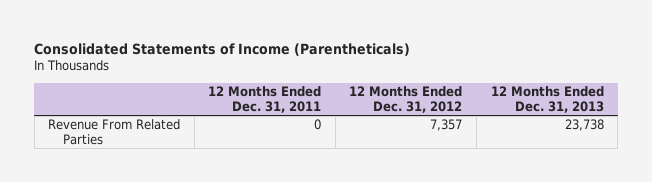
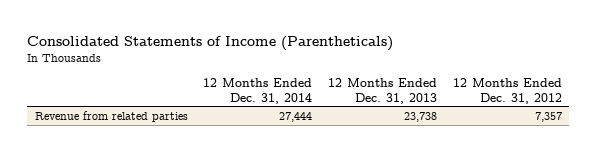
[208,85,322,113] 12 Months Ended Dec. 31, 2011 -> none
none -> [203,78,313,104] 12 Months Ended Dec. 31, 2014
[48,119,181,146] Revenue From Related Parties -> [34,110,188,122] Revenue from related parties

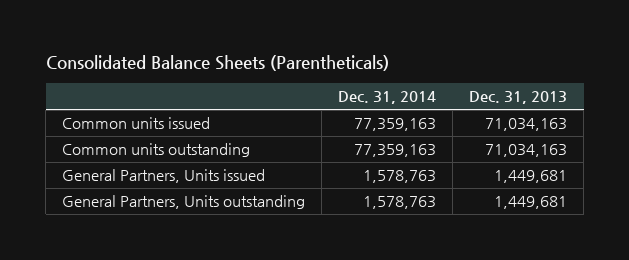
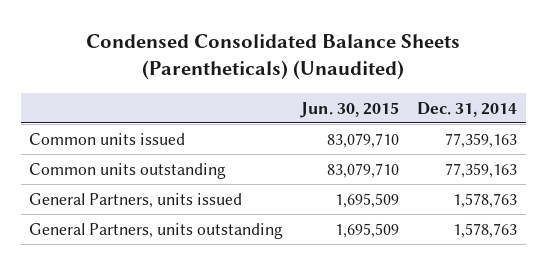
[45,55,389,72] Consolidated Balance Sheets (Parentheticals) -> [86,33,461,81] Condensed Consolidated Balance Sheets (Parentheticals) (Unaudited)
[469,91,568,105] Dec. 31, 2013 -> none
none -> [300,101,400,118] Jun. 30, 2015
[62,169,266,184] General Partners, Units issued -> [29,192,243,208] General Partners, units issued
[62,195,306,210] General Partners, Units outstanding -> [29,222,284,239] General Partners, units outstanding

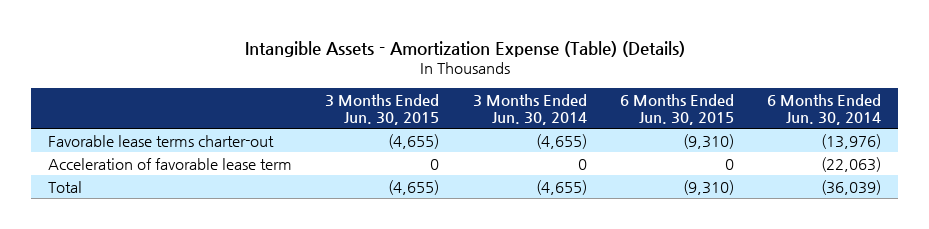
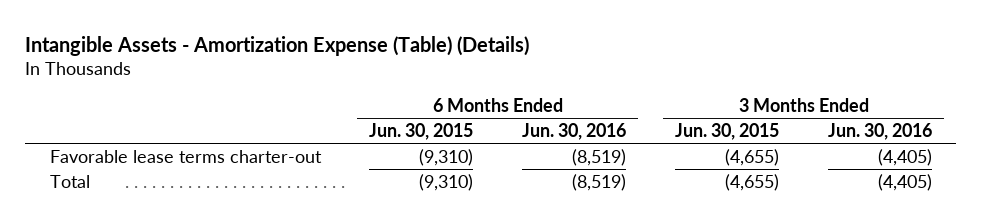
[472,93,587,125] 3 Months Ended Jun. 30, 2014 -> none
[767,93,882,125] 6 Months Ended Jun. 30, 2014 -> none
none -> [522,123,627,141] Jun. 30, 2016
none -> [827,123,932,141] Jun. 30, 2016
[47,157,292,170] Acceleration of favorable lease term -> none

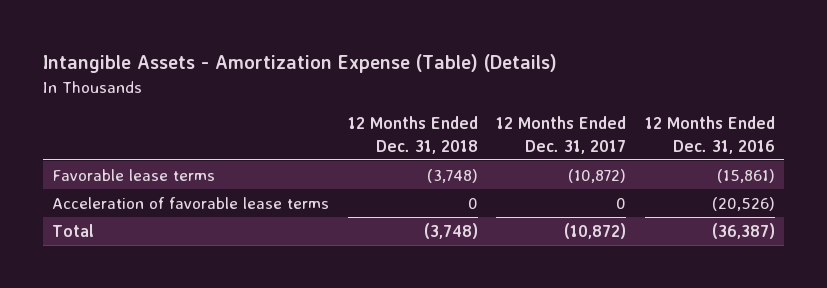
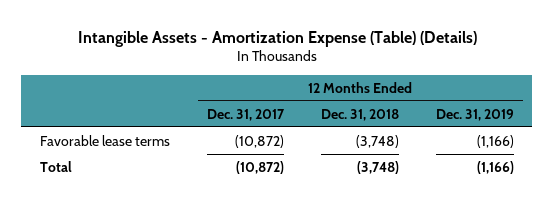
[644,116,775,154] 12 Months Ended Dec. 31, 2016 -> none
none -> [435,108,514,121] Dec. 31, 2019
[52,196,330,209] Acceleration of favorable lease terms -> none

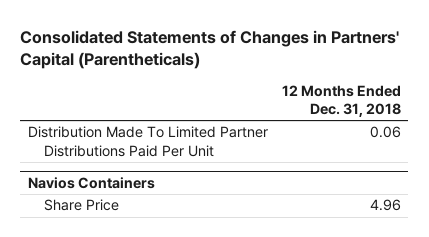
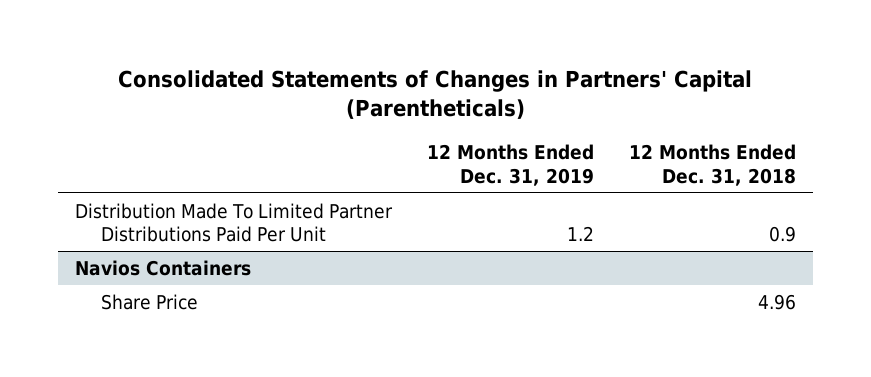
none -> [426,144,594,186] 12 Months Ended Dec. 31, 2019
[370,126,402,139] 0.06 -> [768,226,796,243] 0.9

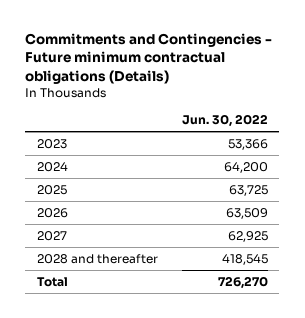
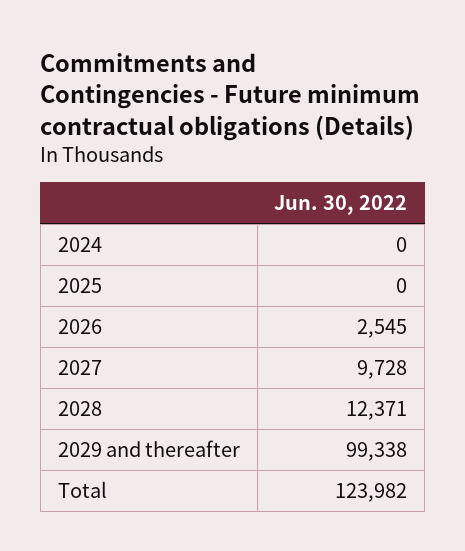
[37,138,68,149] 2023 -> none
[223,161,268,173] 64,200 -> [396,236,408,252] 0
[228,184,268,196] 63,725 -> [396,277,408,293] 0
[225,207,268,219] 63,509 -> [357,318,408,338] 2,545
[227,230,268,242] 62,925 -> [357,359,408,379] 9,728
none -> [57,400,102,416] 2028
[37,253,159,264] 2028 and thereafter -> [57,439,240,457] 2029 and thereafter
[221,253,268,265] 418,545 -> [346,441,408,461] 99,338
[217,275,268,289] 726,270 -> [335,482,408,502] 123,982

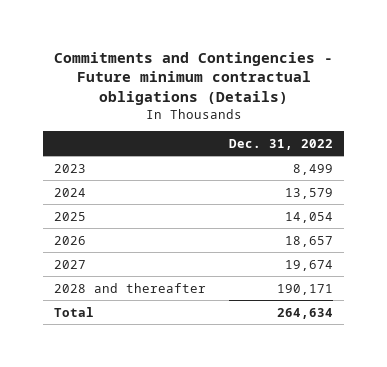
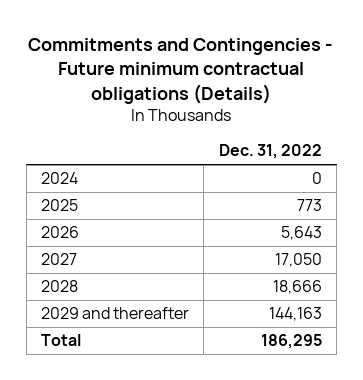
[54,163,87,173] 2023 -> none
[284,187,333,199] 13,579 -> [311,172,322,185] 0
[284,211,333,223] 14,054 -> [296,199,322,212] 773
[284,235,333,247] 18,657 -> [280,226,322,241] 5,643
[284,259,333,271] 19,674 -> [274,253,322,268] 17,050
none -> [40,280,78,293] 2028
[54,282,207,293] 2028 and thereafter -> [40,307,189,320] 2029 and thereafter
[276,283,333,295] 190,171 -> [268,307,322,322] 144,163
[276,307,333,319] 264,634 -> [260,334,322,350] 186,295

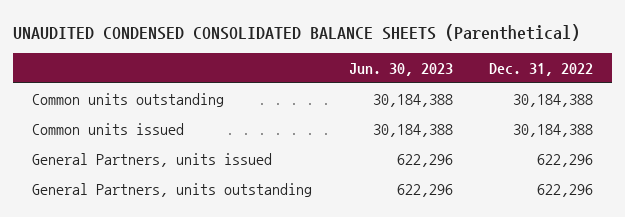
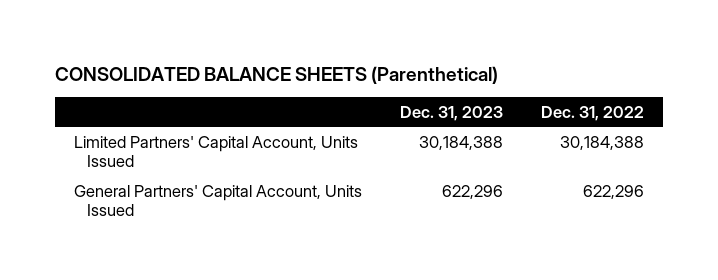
[13,23,581,41] UNAUDITED CONDENSED CONSOLIDATED BALANCE SHEETS (Parenthetical) -> [55,65,499,84] CONSOLIDATED BALANCE SHEETS (Parenthetical)
[348,63,453,77] Jun. 30, 2023 -> none
none -> [400,105,504,121] Dec. 31, 2023
[31,92,224,107] Common units outstanding -> none
[31,182,312,197] General Partners, units outstanding -> none
[31,122,184,135] Common units issued -> [74,135,359,168] Limited Partners' Capital Account, Units Issued
[31,152,272,167] General Partners, units issued -> [74,184,363,217] General Partners' Capital Account, Units Issued

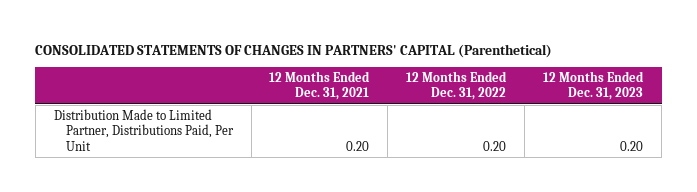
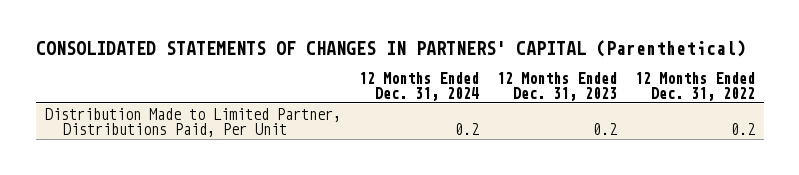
[269,70,371,101] 12 Months Ended Dec. 31, 2021 -> none
none -> [358,71,479,101] 12 Months Ended Dec. 31, 2024
[483,140,507,151] 0.20 -> [730,122,755,135] 0.2
[620,140,644,151] 0.20 -> [592,122,617,135] 0.2

